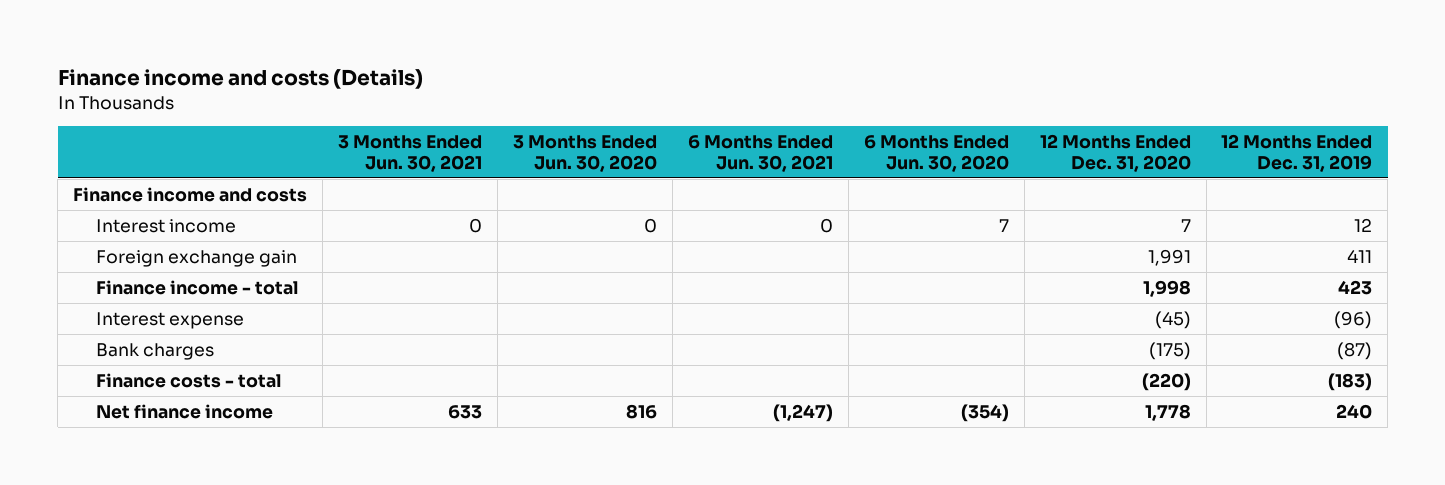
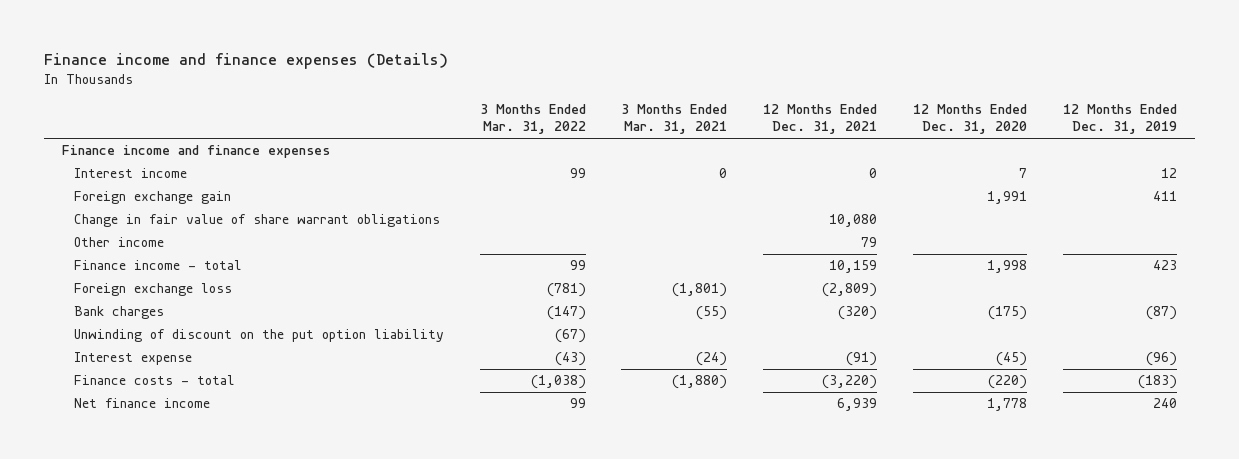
[57,68,423,89] Finance income and costs (Details) -> [43,53,448,70] Finance income and finance expenses (Details)
[337,135,482,172] 3 Months Ended Jun. 30, 2021 -> none
[512,135,657,172] 3 Months Ended Jun. 30, 2020 -> none
[687,135,833,172] 6 Months Ended Jun. 30, 2021 -> none
[863,135,1009,172] 6 Months Ended Jun. 30, 2020 -> none
none -> [479,103,586,135] 3 Months Ended Mar. 31, 2022
none -> [621,103,728,135] 3 Months Ended Mar. 31, 2021
none -> [763,103,878,135] 12 Months Ended Dec. 31, 2021
[72,186,307,202] Finance income and costs -> [61,145,330,159] Finance income and finance expenses
none -> [73,214,440,228] Change in fair value of share warrant obligations
none -> [73,237,164,248] Other income
none -> [73,283,232,297] Foreign exchange loss
none -> [73,329,444,343] Unwinding of discount on the put option liability
[96,311,245,329] Interest expense -> [73,352,192,366] Interest expense

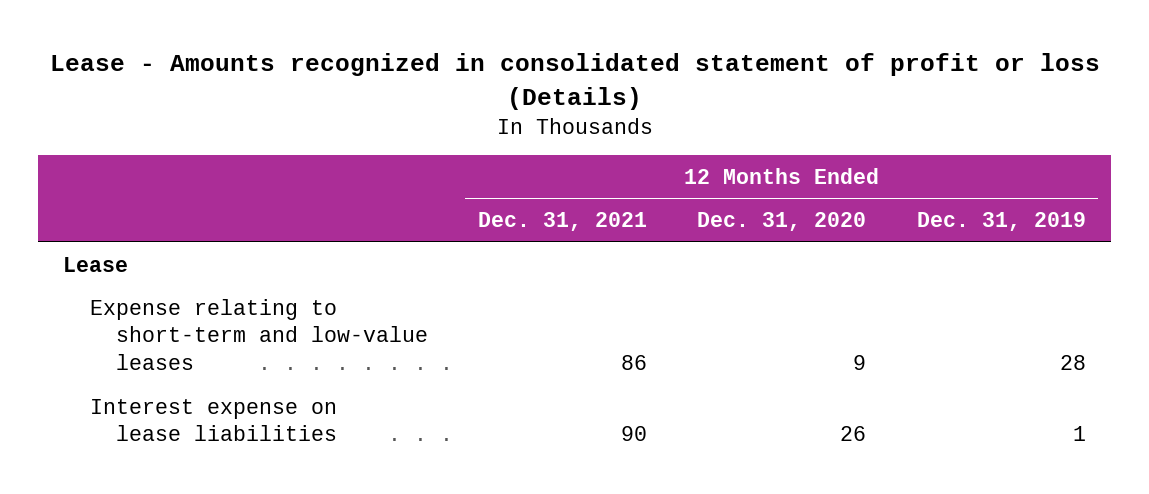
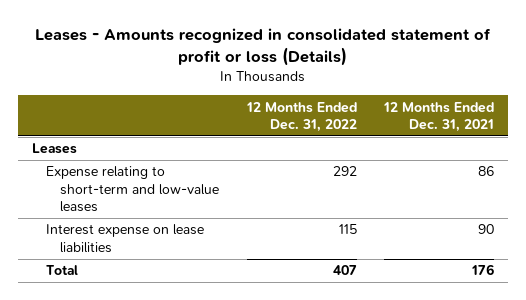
[49,53,1100,110] Lease - Amounts recognized in consolidated statement of profit or loss (Details) -> [34,27,491,66] Leases - Amounts recognized in consolidated statement of profit or loss (Details)
[697,212,867,232] Dec. 31, 2020 -> none
[916,212,1086,232] Dec. 31, 2019 -> none
none -> [245,101,357,133] 12 Months Ended Dec. 31, 2022
[63,256,129,272] Lease -> [31,143,77,155] Leases
none -> [45,265,78,276] Total

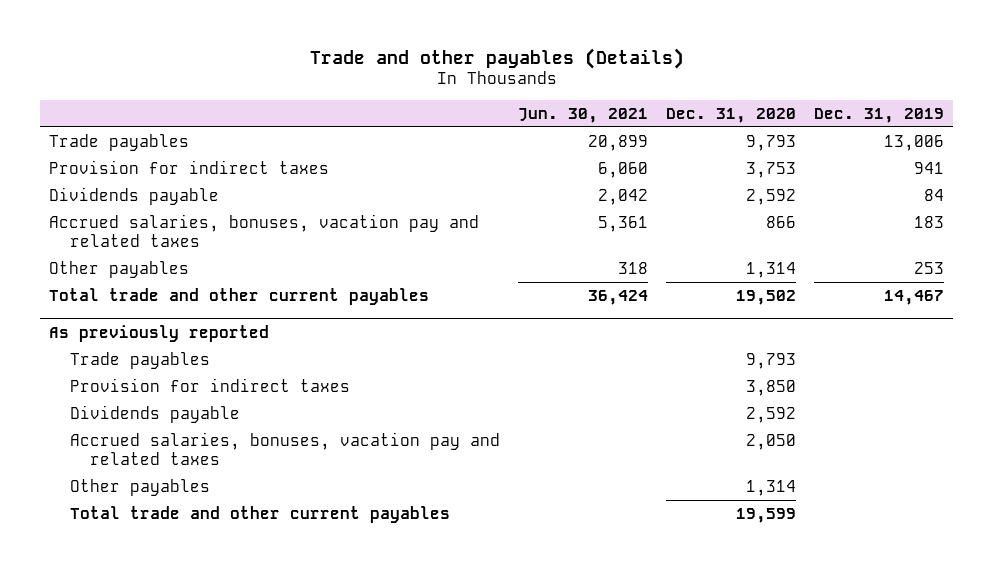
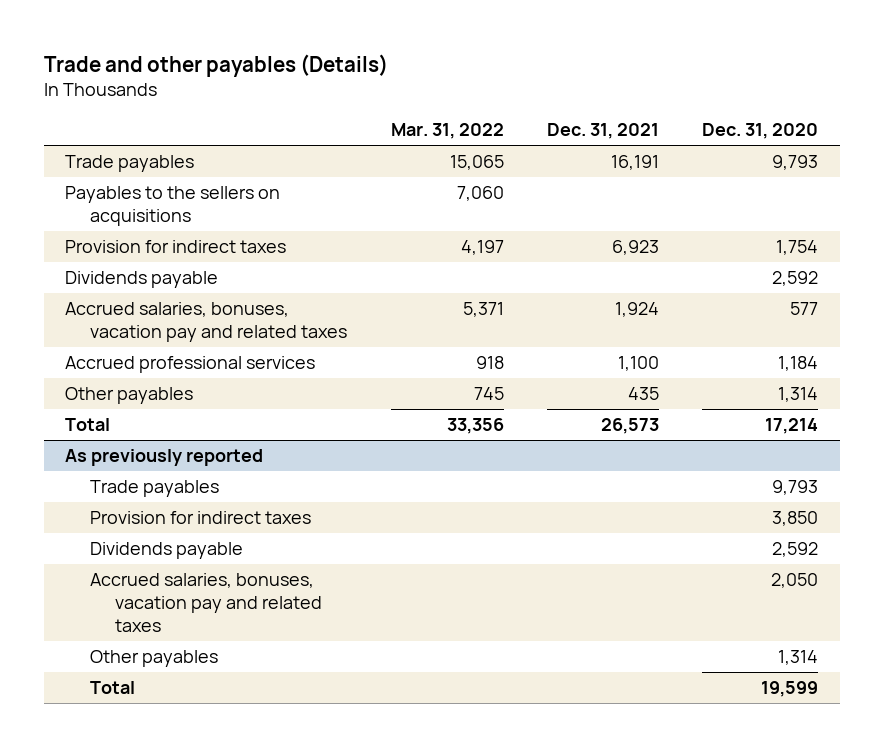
[517,107,648,123] Jun. 30, 2021 -> none
[813,107,944,123] Dec. 31, 2019 -> none
none -> [390,123,504,140] Mar. 31, 2022
none -> [546,123,659,140] Dec. 31, 2021
none -> [65,186,281,226] Payables to the sellers on acquisitions
[745,161,796,178] 3,753 -> [776,240,819,256] 1,754
[765,215,796,228] 866 -> [790,302,819,316] 577
none -> [65,356,316,374] Accrued professional services
[49,287,430,305] Total trade and other current payables -> none
none -> [65,418,111,432] Total
[69,505,450,523] Total trade and other current payables -> [90,681,136,695] Total

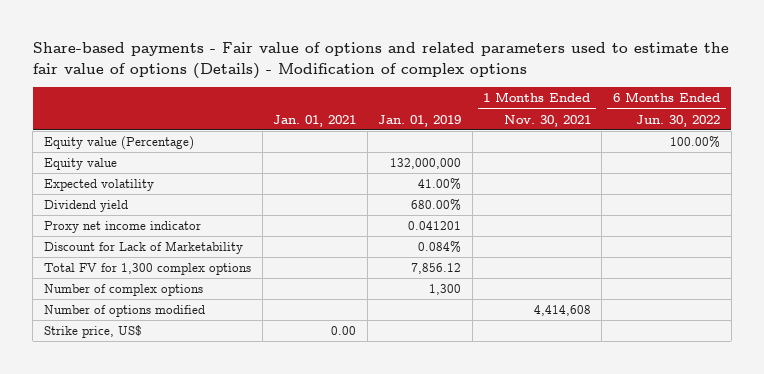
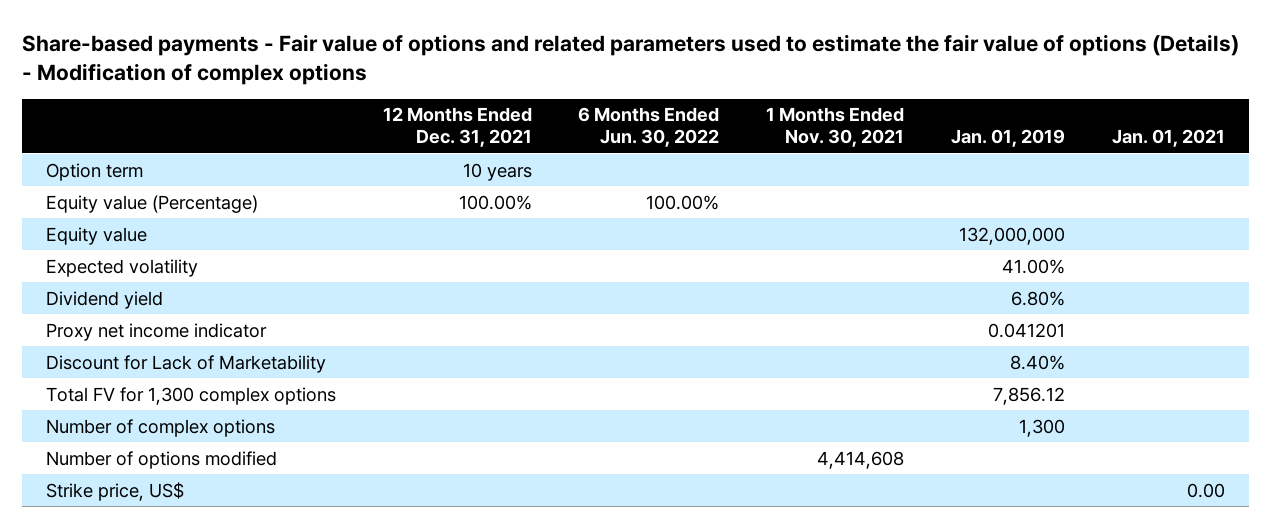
none -> [382,107,532,148] 12 Months Ended Dec. 31, 2021
none -> [45,162,143,181] Option term
[411,199,462,212] 680.00% -> [1011,290,1066,306] 6.80%
[418,241,462,254] 0.084% -> [1010,354,1066,370] 8.40%

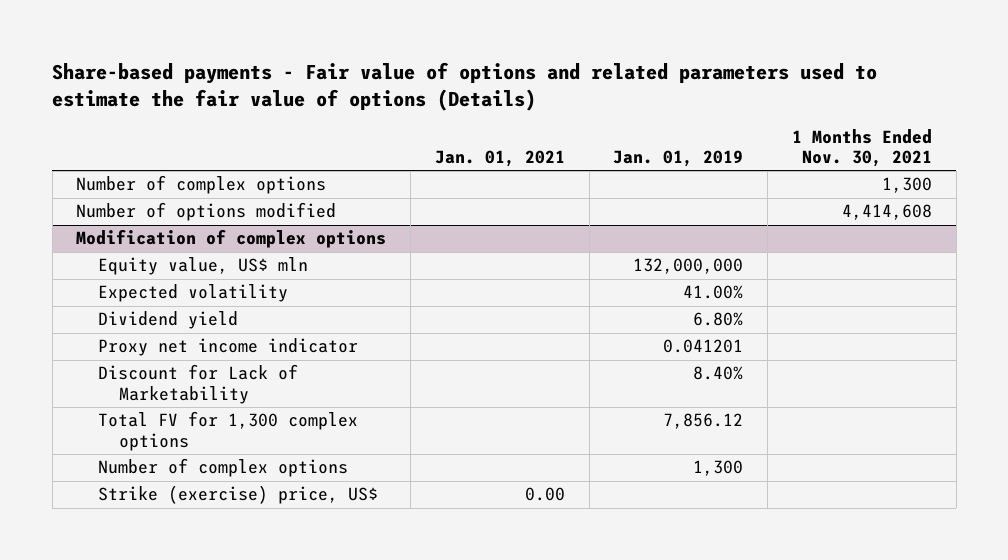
[22,34,1240,86] Share-based payments - Fair value of options and related parameters used to estimate the fair value of options (Details) - Modification of complex options -> [52,62,878,112] Share-based payments - Fair value of options and related parameters used to estimate the fair value of options (Details)
[382,107,532,148] 12 Months Ended Dec. 31, 2021 -> none
[578,107,720,148] 6 Months Ended Jun. 30, 2022 -> none
[45,162,143,181] Option term -> none
[45,194,258,213] Equity value (Percentage) -> none
none -> [76,175,327,195] Number of complex options
[45,450,277,469] Number of options modified -> [76,202,337,222] Number of options modified
none -> [76,229,387,249] Modification of complex options
[45,226,147,245] Equity value -> [97,257,308,276] Equity value, US$ mln
[45,481,184,501] Strike price, US$ -> [97,485,378,505] Strike (exercise) price, US$

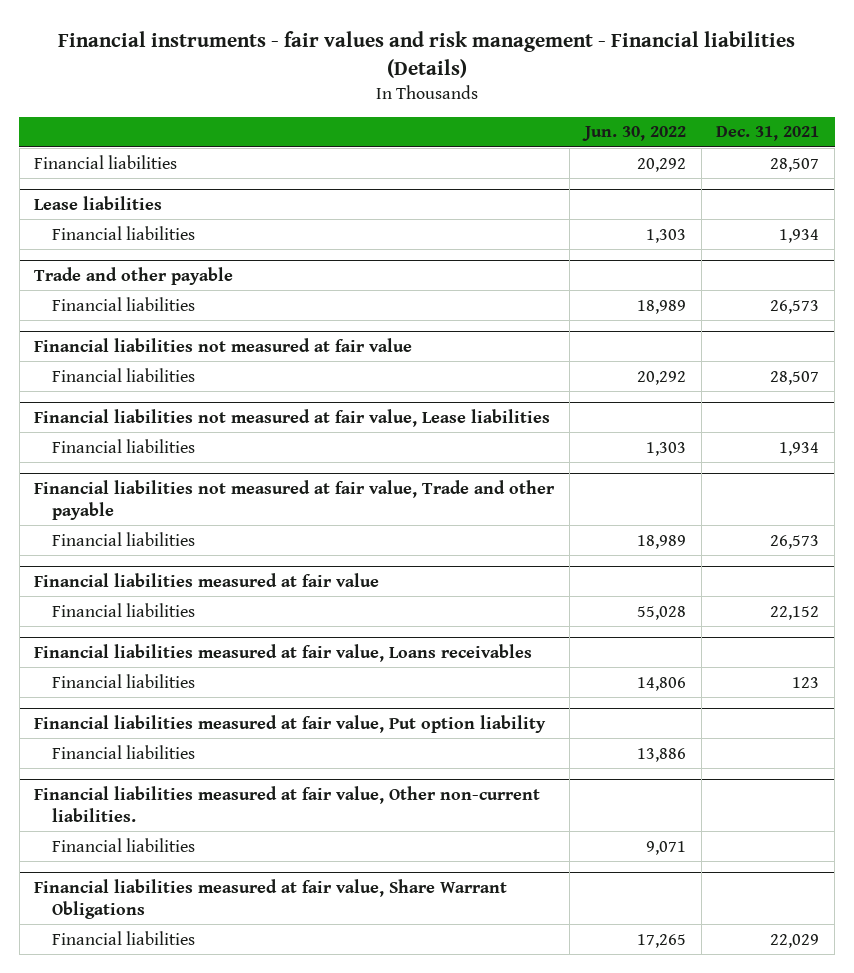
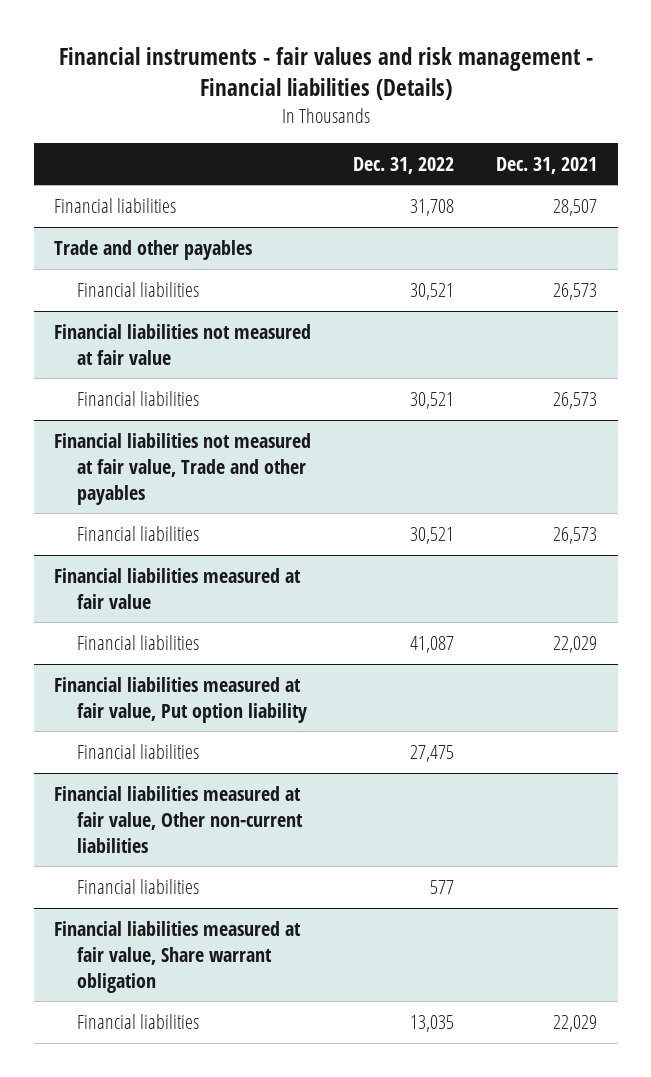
[581,126,686,142] Jun. 30, 2022 -> none
none -> [353,156,455,174] Dec. 31, 2022
[34,195,163,210] Lease liabilities -> none
[51,225,195,240] Financial liabilities -> none
[34,266,234,285] Trade and other payable -> [54,239,253,260] Trade and other payables
[51,367,195,382] Financial liabilities -> none
[34,408,551,427] Financial liabilities not measured at fair value, Lease liabilities -> none
[51,438,195,453] Financial liabilities -> none
[34,479,556,520] Financial liabilities not measured at fair value, Trade and other payable -> none
none -> [54,432,312,505] Financial liabilities not measured at fair value, Trade and other payables
none -> [77,525,200,541] Financial liabilities
[34,643,533,662] Financial liabilities measured at fair value, Loans receivables -> none
[51,673,195,688] Financial liabilities -> none
[770,605,820,620] 22,152 -> [552,635,597,653] 22,029
[34,785,541,822] Financial liabilities measured at fair value, Other non-current liabilities. -> [54,785,304,853] Financial liabilities measured at fair value, Other non-current liabilities
[34,878,508,919] Financial liabilities measured at fair value, Share Warrant Obligations -> [54,920,302,993] Financial liabilities measured at fair value, Share warrant obligation

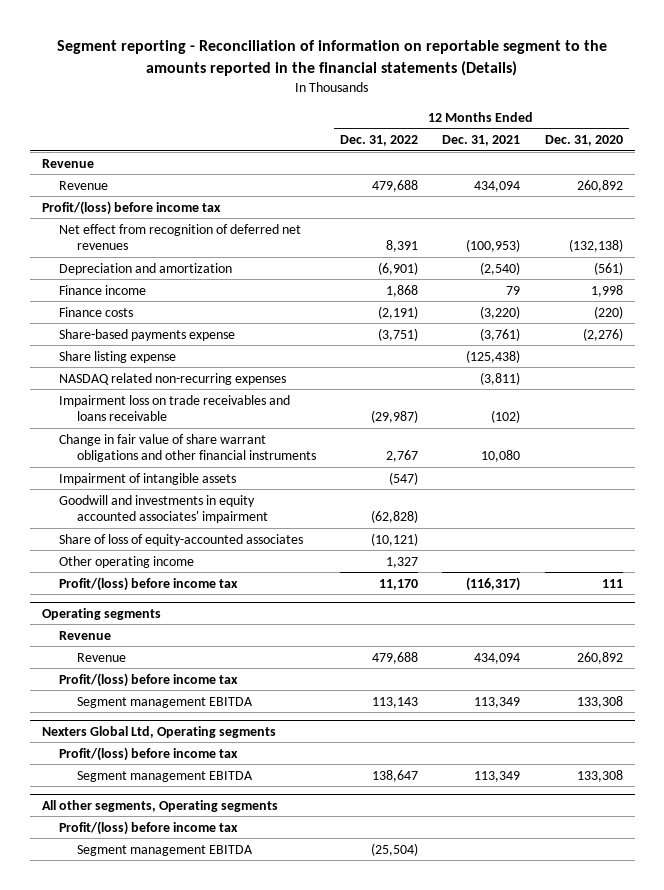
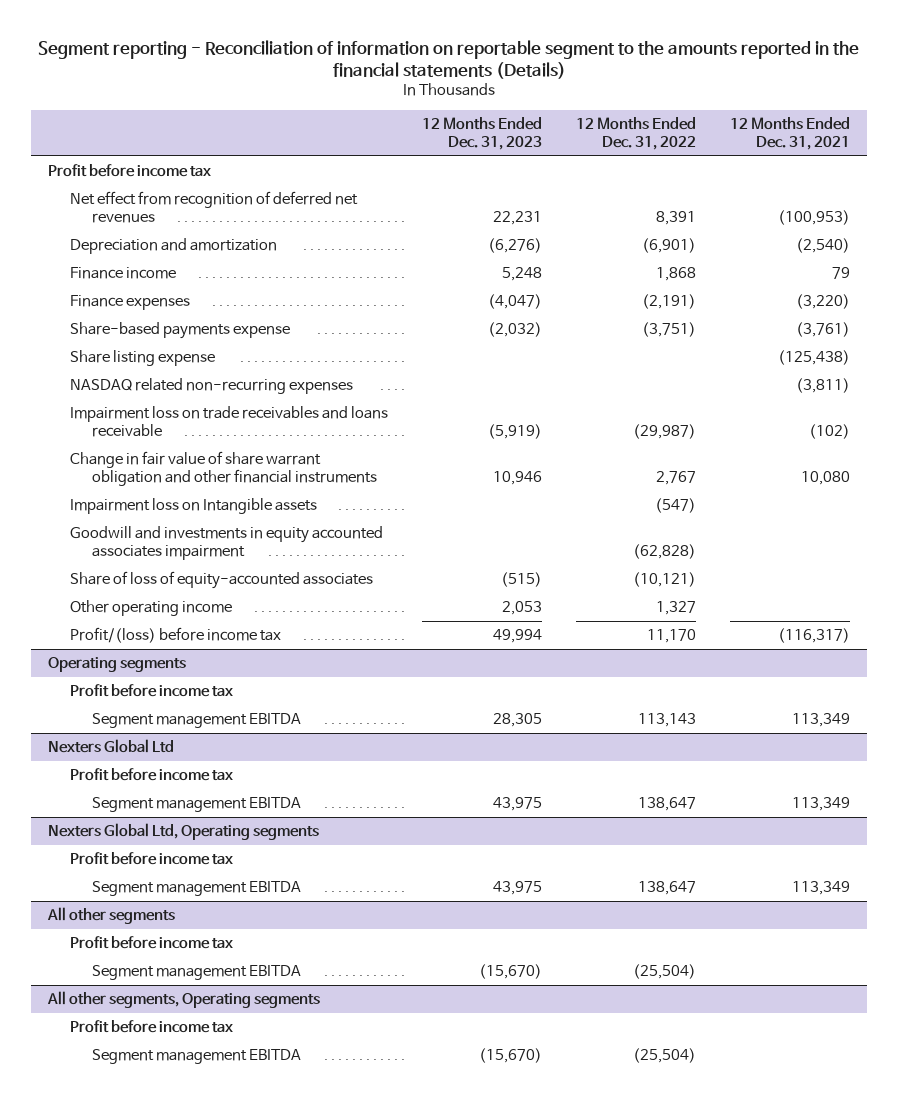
[544,135,623,147] Dec. 31, 2020 -> none
none -> [422,116,543,150] 12 Months Ended Dec. 31, 2023
[41,158,94,168] Revenue -> none
[59,180,109,190] Revenue -> none
[41,200,221,215] Profit/(loss) before income tax -> [48,164,212,178] Profit before income tax
[59,306,134,317] Finance costs -> [70,295,191,311] Finance expenses
[59,433,317,463] Change in fair value of share warrant obligations and other financial instruments -> [70,451,378,487] Change in fair value of share warrant obligation and other financial instruments
[59,472,237,485] Impairment of intangible assets -> [70,498,318,515] Impairment loss on Intangible assets
[59,494,269,524] Goodwill and investments in equity accounted associates' impairment -> [70,526,384,561] Goodwill and investments in equity accounted associates impairment
[59,630,112,640] Revenue -> none
[77,652,127,662] Revenue -> none
[59,672,239,687] Profit/(loss) before income tax -> [70,684,234,698] Profit before income tax
none -> [48,739,175,754] Nexters Global Ltd
none -> [70,768,234,782] Profit before income tax
none -> [92,797,302,813] Segment management EBITDA
[59,746,239,761] Profit/(loss) before income tax -> [70,852,234,866] Profit before income tax
none -> [47,907,176,925] All other segments
none -> [70,936,234,950] Profit before income tax
none -> [92,965,302,981] Segment management EBITDA
[59,820,239,835] Profit/(loss) before income tax -> [70,1020,234,1034] Profit before income tax

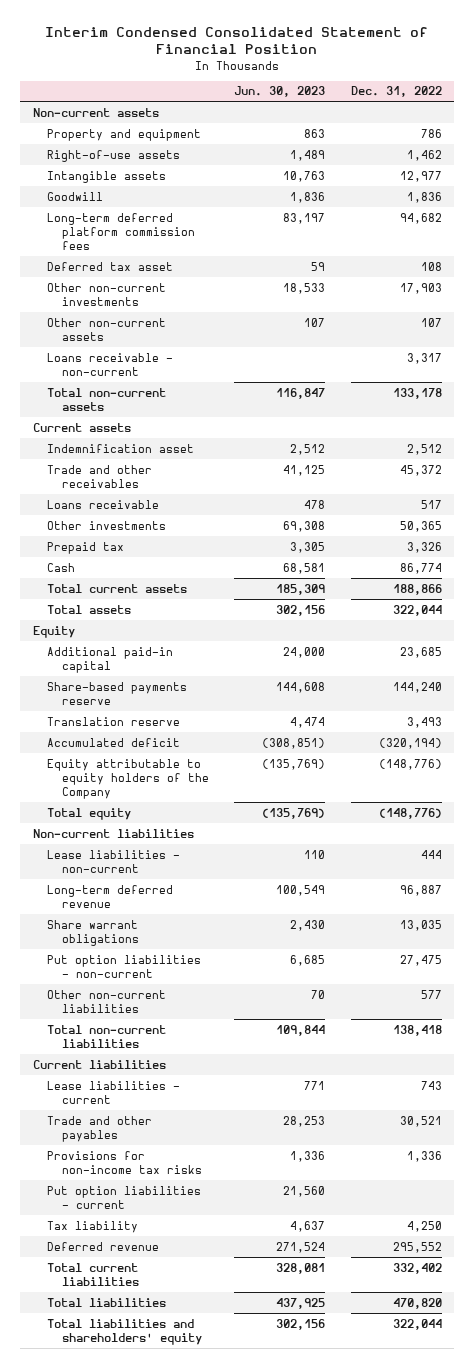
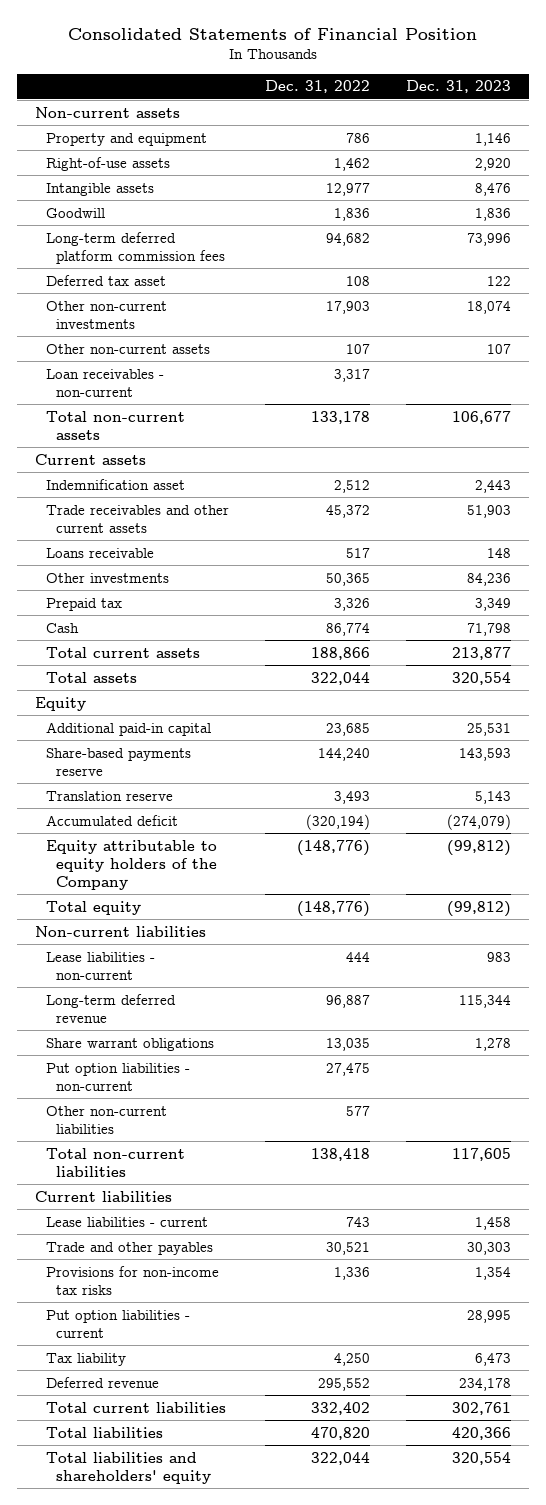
[45,27,429,55] Interim Condensed Consolidated Statement of Financial Position -> [67,27,477,40] Consolidated Statements of Financial Position
[234,86,326,98] Jun. 30, 2023 -> none
none -> [405,80,511,94] Dec. 31, 2023
[47,352,174,376] Loans receivable - non-current -> [45,368,164,397] Loan receivables - non-current
[47,464,153,488] Trade and other receivables -> [45,504,229,533] Trade receivables and other current assets

